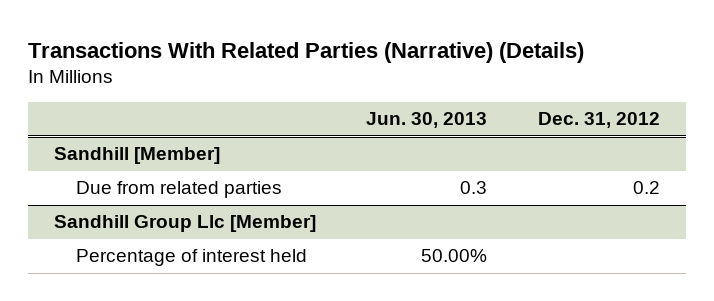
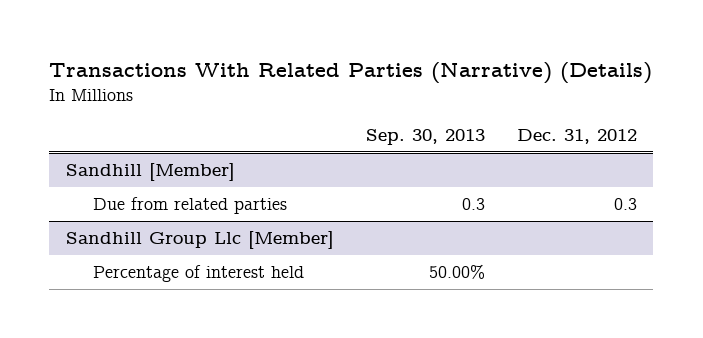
[366,112,488,129] Jun. 30, 2013 -> none
none -> [365,129,485,146] Sep. 30, 2013
[633,181,661,195] 0.2 -> [614,197,638,210] 0.3

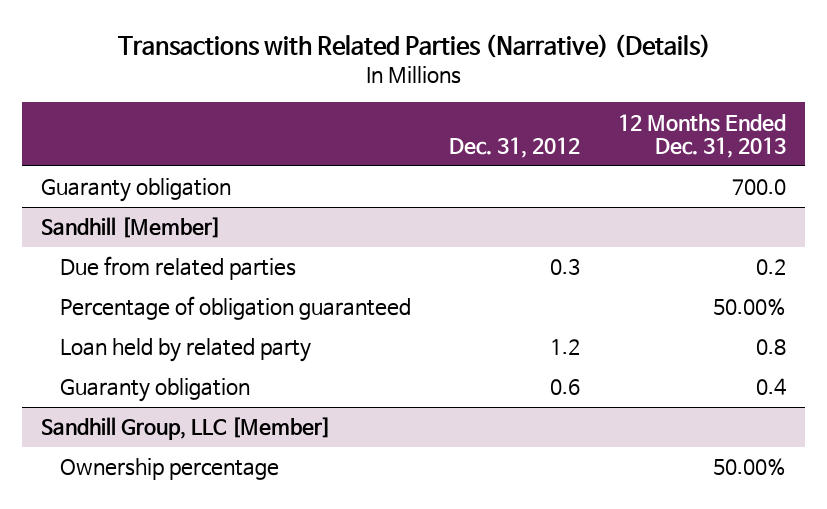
[49,61,653,84] Transactions With Related Parties (Narrative) (Details) -> [117,34,711,59] Transactions with Related Parties (Narrative) (Details)
[365,129,485,146] Sep. 30, 2013 -> none
none -> [618,113,787,159] 12 Months Ended Dec. 31, 2013
none -> [41,178,232,203] Guaranty obligation
none -> [59,296,411,321] Percentage of obligation guaranteed
none -> [59,338,311,363] Loan held by related party
none -> [59,378,250,403] Guaranty obligation
[65,230,334,249] Sandhill Group Llc [Member] -> [41,417,332,441] Sandhill Group, LLC [Member]
[92,264,304,282] Percentage of interest held -> [59,458,279,481] Ownership percentage

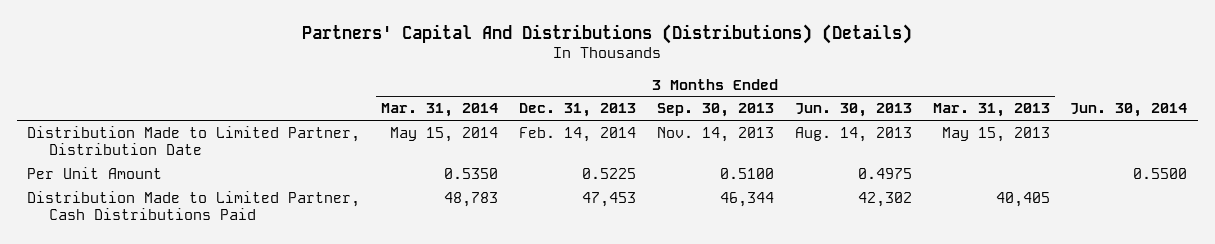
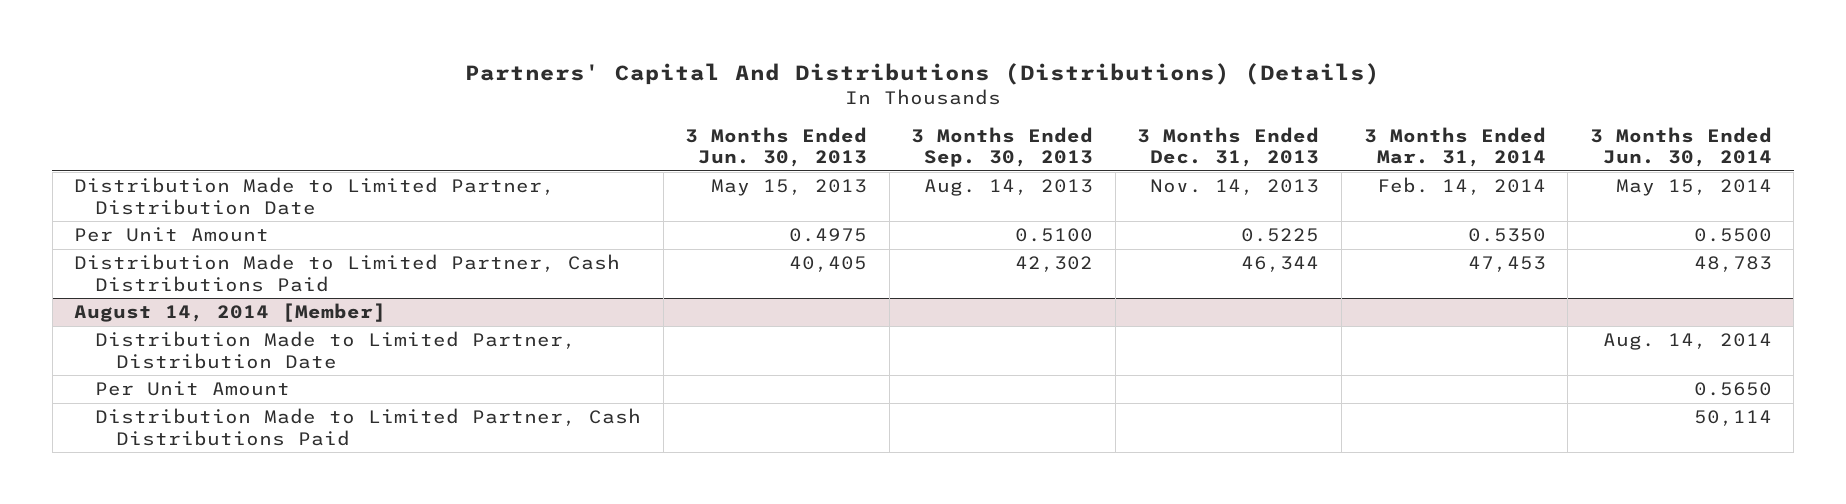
[932,103,1050,118] Mar. 31, 2013 -> none
[1070,103,1188,118] Jun. 30, 2014 -> none
none -> [1589,126,1772,168] 3 Months Ended Jun. 30, 2014
[390,126,499,142] May 15, 2014 -> [1376,176,1546,195] Feb. 14, 2014
[519,126,637,142] Feb. 14, 2014 -> [1150,178,1320,195] Nov. 14, 2013
[656,126,774,142] Nov. 14, 2013 -> [924,178,1094,196] Aug. 14, 2013
[794,126,912,142] Aug. 14, 2013 -> [711,178,868,196] May 15, 2013
[444,191,499,207] 48,783 -> [1467,255,1546,272] 47,453
[582,191,637,207] 47,453 -> [1241,255,1320,272] 46,344
[719,191,774,207] 46,344 -> [1015,255,1094,272] 42,302
[857,191,912,207] 42,302 -> [789,255,868,272] 40,405
none -> [74,302,387,322] August 14, 2014 [Member]
none -> [95,330,577,369] Distribution Made to Limited Partner, Distribution Date
none -> [95,380,291,396] Per Unit Amount
none -> [95,407,642,446] Distribution Made to Limited Partner, Cash Distributions Paid

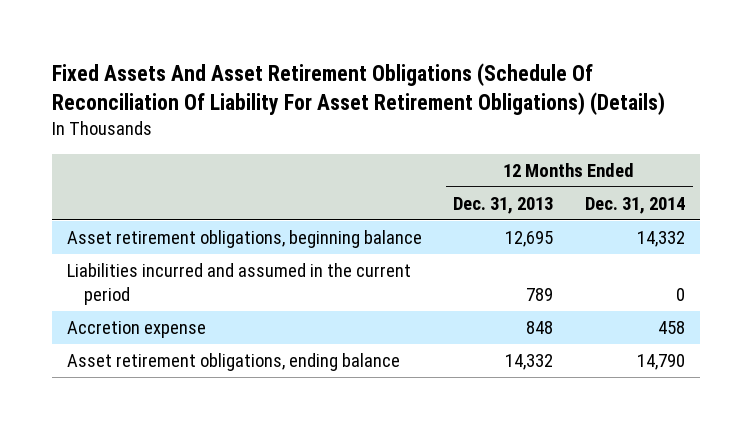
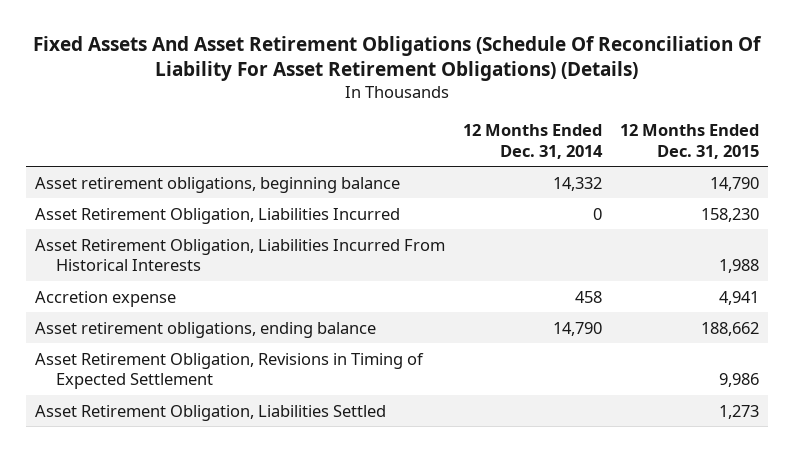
[453,196,554,214] Dec. 31, 2013 -> none
none -> [619,124,759,159] 12 Months Ended Dec. 31, 2015
[67,263,412,306] Liabilities incurred and assumed in the current period -> [34,207,400,224] Asset Retirement Obligation, Liabilities Incurred
none -> [34,238,445,271] Asset Retirement Obligation, Liabilities Incurred From Historical Interests
none -> [34,352,424,389] Asset Retirement Obligation, Revisions in Timing of Expected Settlement
none -> [34,404,386,421] Asset Retirement Obligation, Liabilities Settled

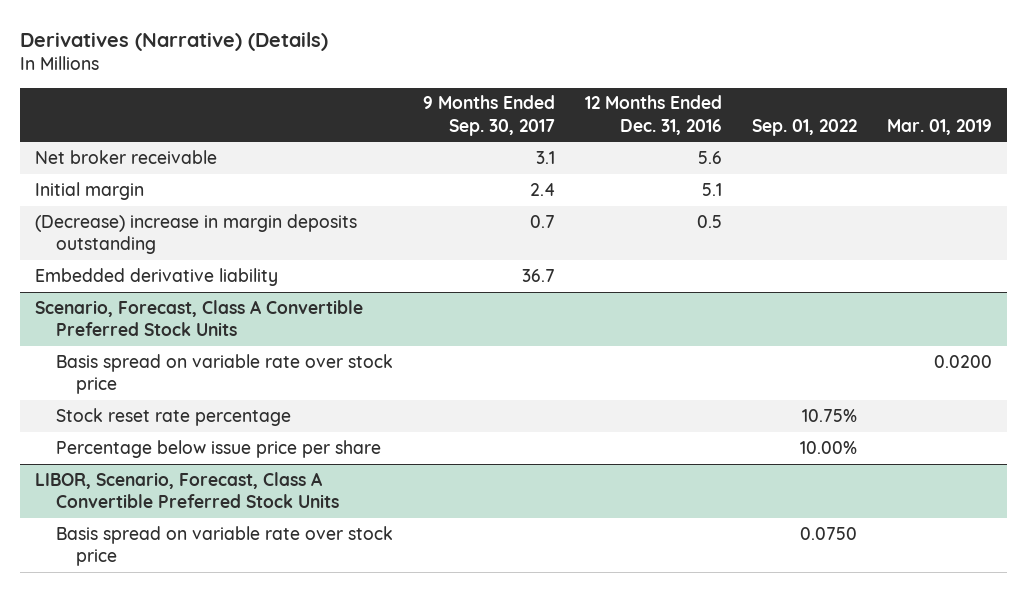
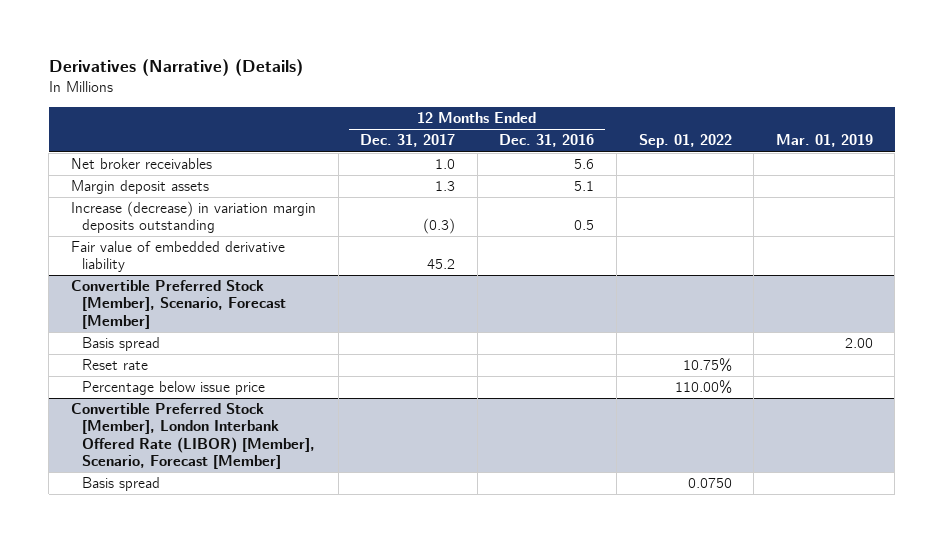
[422,95,555,136] 9 Months Ended Sep. 30, 2017 -> none
none -> [360,134,456,148] Dec. 31, 2017
[35,471,339,509] LIBOR, Scenario, Forecast, Class A Convertible Preferred Stock Units -> none
[55,525,393,567] Basis spread on variable rate over stock price -> none
[35,149,218,164] Net broker receivable -> [71,158,213,170] Net broker receivables
[35,181,145,200] Initial margin -> [71,180,210,195] Margin deposit assets
[35,213,358,255] (Decrease) increase in margin deposits outstanding -> [71,201,317,234] Increase (decrease) in variation margin deposits outstanding
[35,267,279,286] Embedded derivative liability -> [71,241,286,273] Fair value of embedded derivative liability
[35,299,364,337] Scenario, Forecast, Class A Convertible Preferred Stock Units -> [71,280,286,329] Convertible Preferred Stock [Member], Scenario, Forecast [Member]
[55,353,393,395] Basis spread on variable rate over stock price -> [81,337,160,352] Basis spread
[933,354,992,368] 0.0200 -> [844,338,873,349] 2.00
[55,407,291,426] Stock reset rate percentage -> [81,359,148,371] Reset rate
[55,439,381,458] Percentage below issue price per share -> [81,381,265,396] Percentage below issue price
[799,440,857,454] 10.00% -> [674,380,732,395] 110.00%
none -> [71,403,315,469] Convertible Preferred Stock [Member], London Interbank Offered Rate (LIBOR) [Member], Scenario, Forecast [Member]
none -> [81,477,160,492] Basis spread

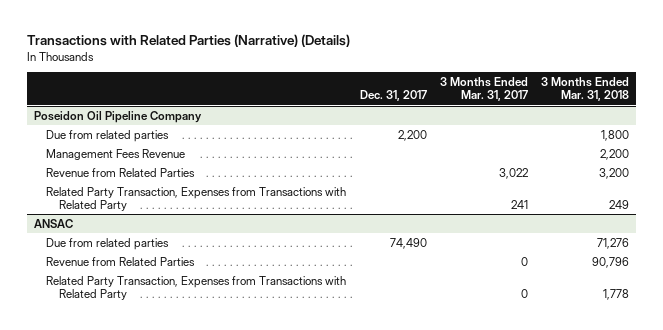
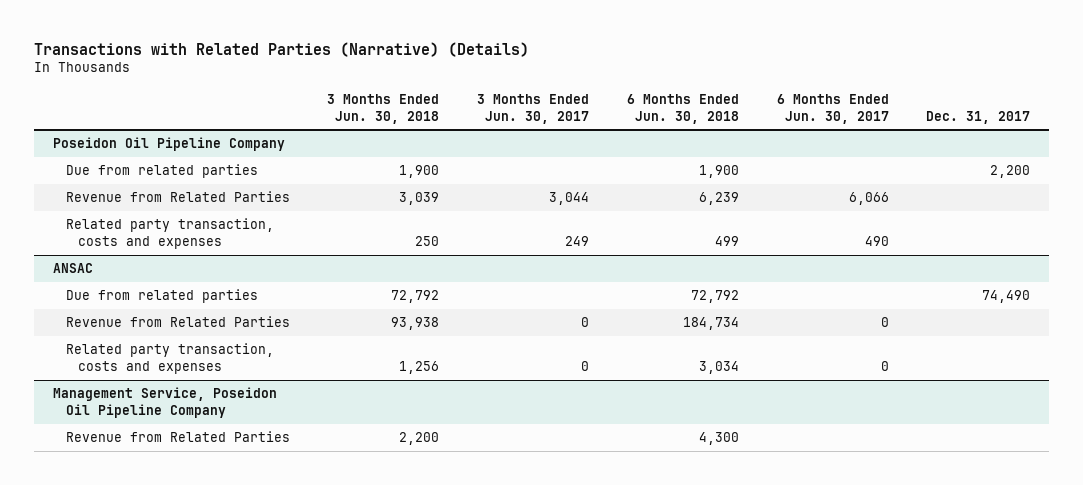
[439,77,528,102] 3 Months Ended Mar. 31, 2017 -> none
[541,77,630,102] 3 Months Ended Mar. 31, 2018 -> none
none -> [327,93,440,124] 3 Months Ended Jun. 30, 2018
none -> [477,93,590,124] 3 Months Ended Jun. 30, 2017
none -> [626,93,739,124] 6 Months Ended Jun. 30, 2018
none -> [776,93,889,124] 6 Months Ended Jun. 30, 2017
[46,148,186,160] Management Fees Revenue -> none
[46,186,347,212] Related Party Transaction, Expenses from Transactions with Related Party -> [65,218,274,250] Related party transaction, costs and expenses
[46,275,347,301] Related Party Transaction, Expenses from Transactions with Related Party -> [65,343,274,375] Related party transaction, costs and expenses
none -> [53,387,278,419] Management Service, Poseidon Oil Pipeline Company
none -> [65,431,290,443] Revenue from Related Parties

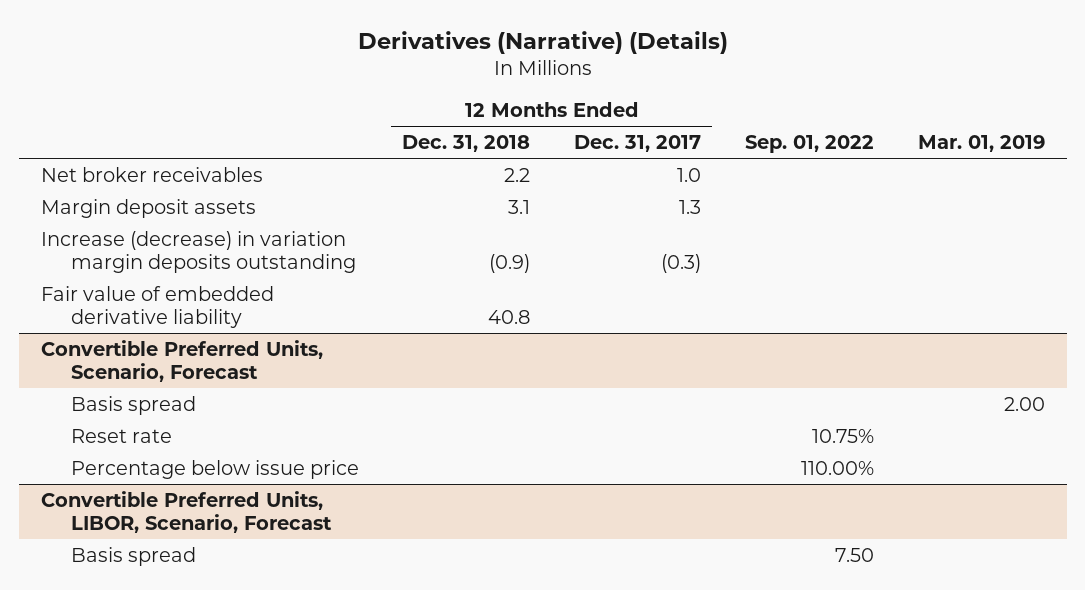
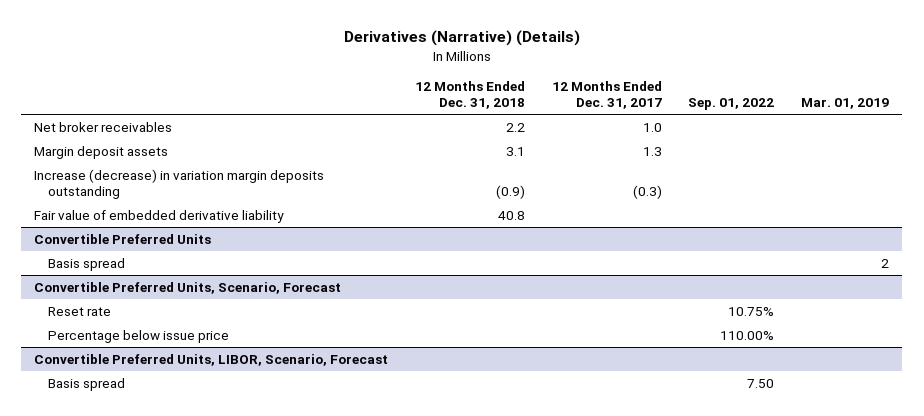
none -> [34,234,212,245] Convertible Preferred Units
none -> [47,258,125,272] Basis spread
[70,395,196,415] Basis spread -> none

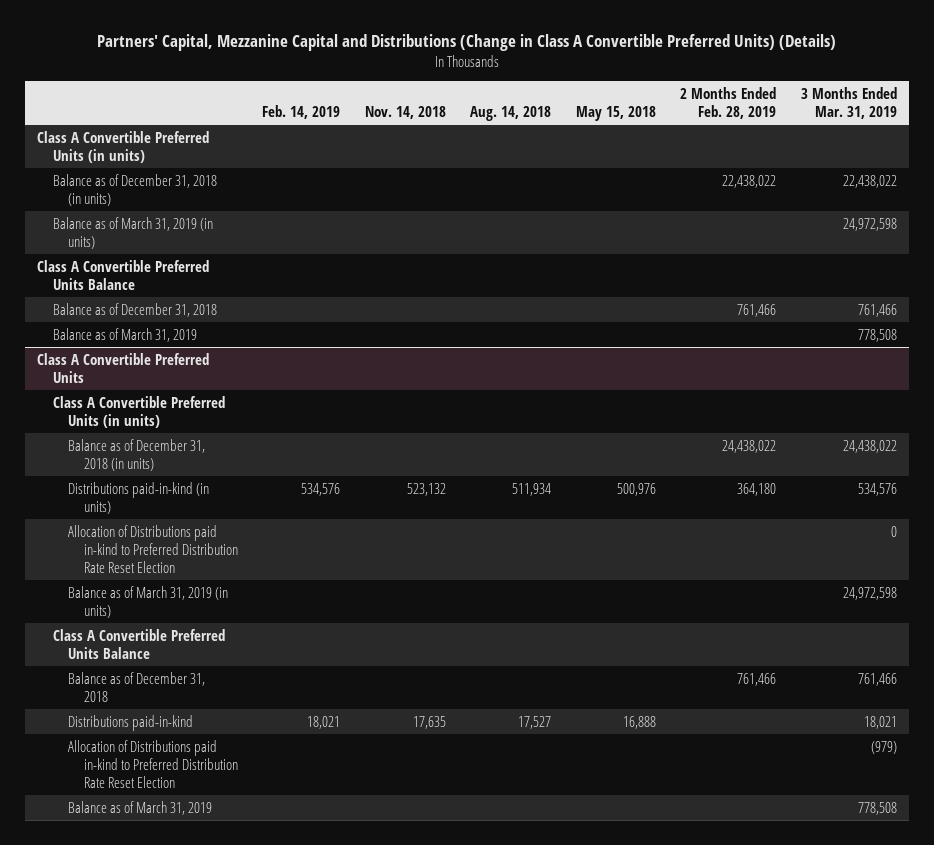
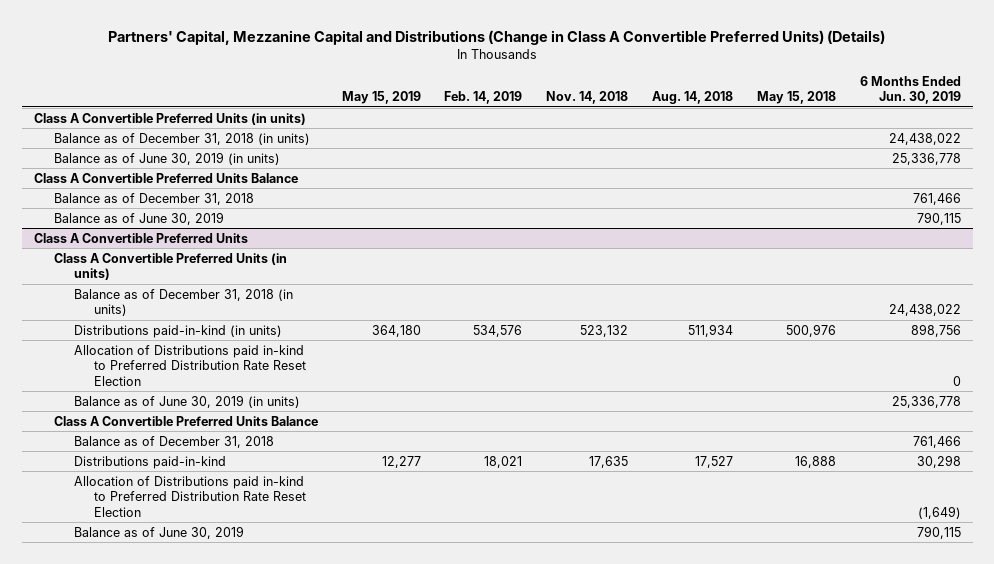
[680,86,777,119] 2 Months Ended Feb. 28, 2019 -> none
[800,86,897,119] 3 Months Ended Mar. 31, 2019 -> none
none -> [341,91,421,105] May 15, 2019
none -> [859,75,961,105] 6 Months Ended Jun. 30, 2019
[52,216,213,249] Balance as of March 31, 2019 (in units) -> [53,151,280,165] Balance as of June 30, 2019 (in units)
[52,327,197,342] Balance as of March 31, 2019 -> [53,211,224,225] Balance as of June 30, 2019
[68,585,229,618] Balance as of March 31, 2019 (in units) -> [74,394,301,408] Balance as of June 30, 2019 (in units)
[68,800,213,815] Balance as of March 31, 2019 -> [74,525,245,539] Balance as of June 30, 2019

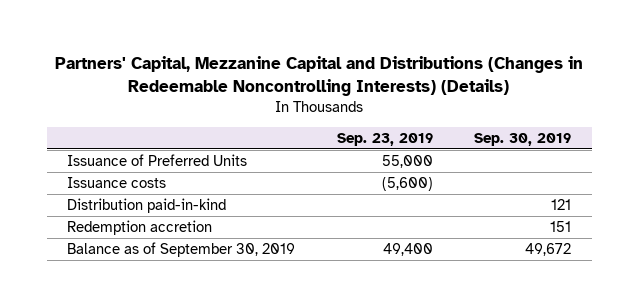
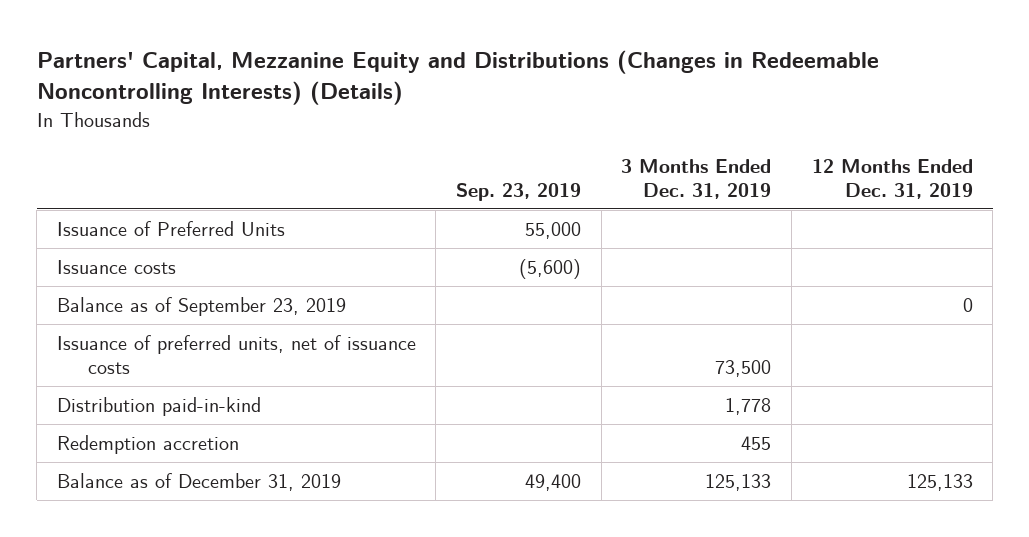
[55,56,584,97] Partners' Capital, Mezzanine Capital and Distributions (Changes in Redeemable Noncontrolling Interests) (Details) -> [36,50,879,106] Partners' Capital, Mezzanine Equity and Distributions (Changes in Redeemable Noncontrolling Interests) (Details)
[474,132,572,146] Sep. 30, 2019 -> none
none -> [621,159,772,199] 3 Months Ended Dec. 31, 2019
none -> [811,159,973,199] 12 Months Ended Dec. 31, 2019
none -> [56,297,346,317] Balance as of September 23, 2019
none -> [56,335,416,374] Issuance of preferred units, net of issuance costs
[67,241,296,257] Balance as of September 30, 2019 -> [56,473,341,492] Balance as of December 31, 2019

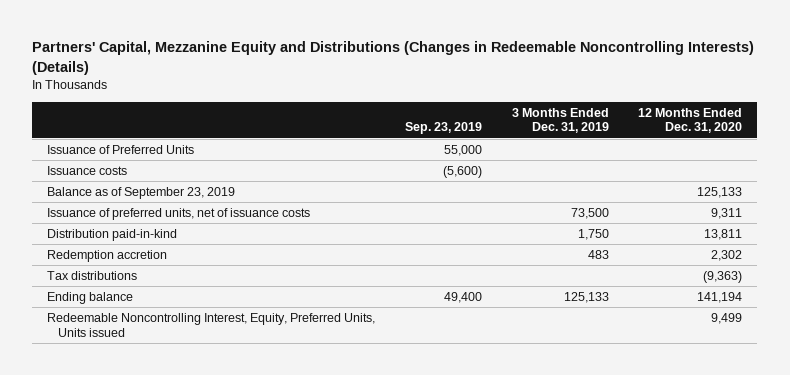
[811,159,973,199] 12 Months Ended Dec. 31, 2019 -> none
none -> [638,107,743,134] 12 Months Ended Dec. 31, 2020
[725,398,772,416] 1,778 -> [577,229,609,241] 1,750
[741,436,772,451] 455 -> [587,250,609,260] 483
none -> [47,271,138,281] Tax distributions
[56,473,341,492] Balance as of December 31, 2019 -> [47,292,134,305] Ending balance
none -> [47,313,376,337] Redeemable Noncontrolling Interest, Equity, Preferred Units, Units issued

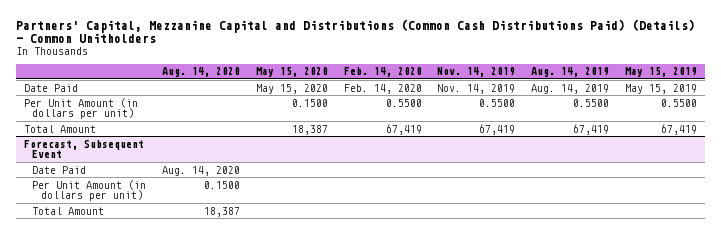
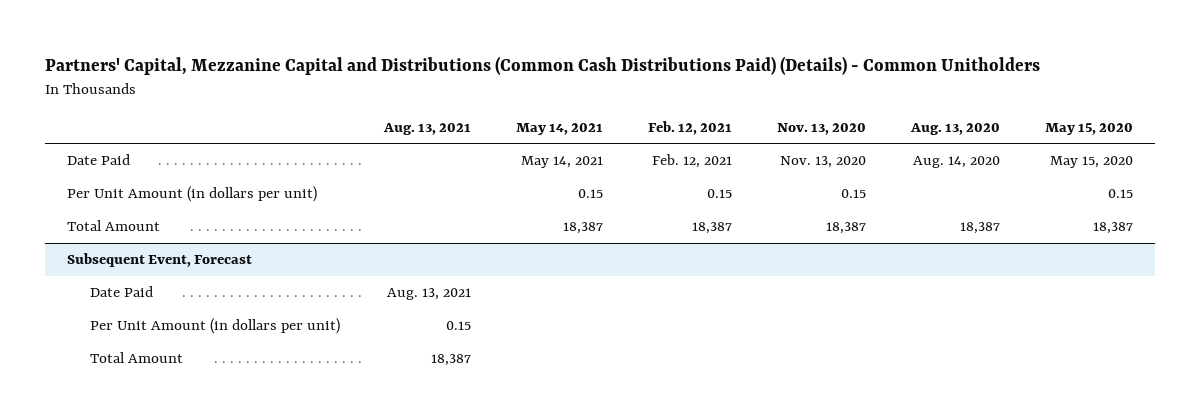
[162,67,241,78] Aug. 14, 2020 -> none
[343,67,422,78] Feb. 14, 2020 -> none
[437,67,516,78] Nov. 14, 2019 -> none
[531,67,610,78] Aug. 14, 2019 -> none
[624,67,697,78] May 15, 2019 -> none
none -> [383,122,472,135] Aug. 13, 2021
none -> [516,122,604,135] May 14, 2021
none -> [648,120,733,135] Feb. 12, 2021
none -> [776,122,866,135] Nov. 13, 2020
none -> [909,122,1000,135] Aug. 13, 2020
[291,98,328,107] 0.1500 -> [1107,189,1133,199] 0.15
[24,139,145,159] Forecast, Subsequent Event -> [67,253,253,268] Subsequent Event, Forecast

